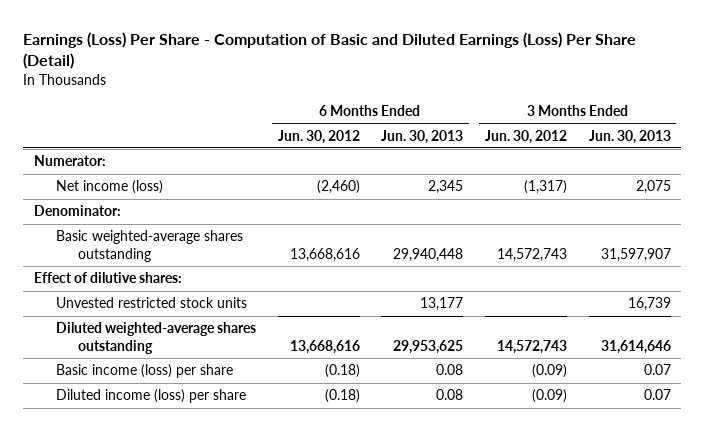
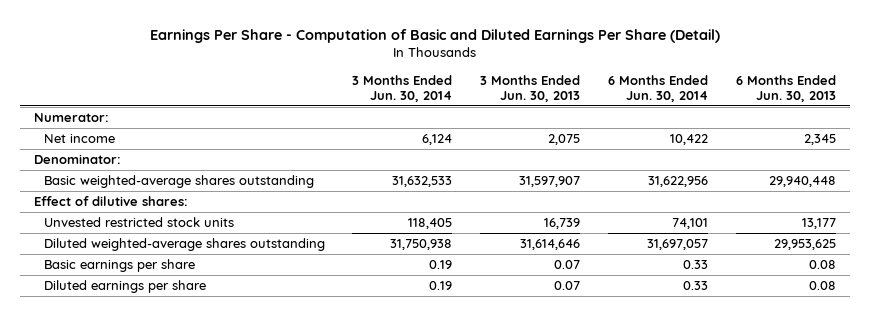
[23,31,637,70] Earnings (Loss) Per Share - Computation of Basic and Diluted Earnings (Loss) Per Share (Detail) -> [149,28,720,43] Earnings Per Share - Computation of Basic and Diluted Earnings Per Share (Detail)
[277,129,360,144] Jun. 30, 2012 -> none
[484,129,567,144] Jun. 30, 2012 -> none
none -> [352,74,453,103] 3 Months Ended Jun. 30, 2014
none -> [607,74,708,103] 6 Months Ended Jun. 30, 2014
[55,180,163,195] Net income (loss) -> [43,133,115,143] Net income
[55,364,233,379] Basic income (loss) per share -> [43,258,195,272] Basic earnings per share
[55,389,246,404] Diluted income (loss) per share -> [43,279,206,293] Diluted earnings per share

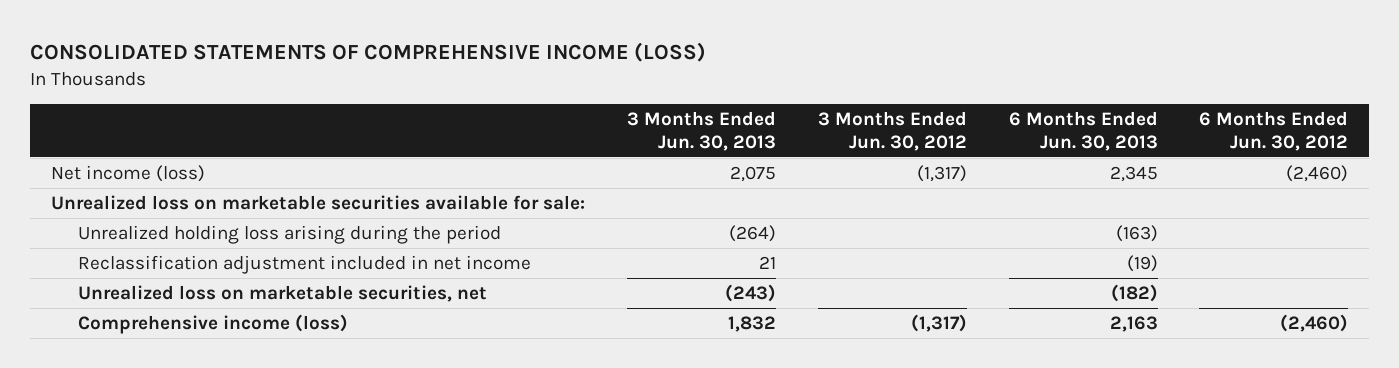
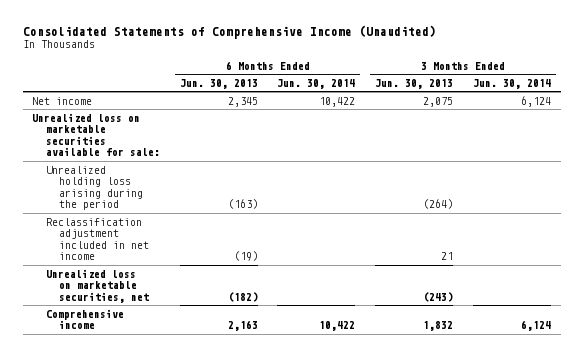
[30,42,707,63] CONSOLIDATED STATEMENTS OF COMPREHENSIVE INCOME (LOSS) -> [22,25,436,40] Consolidated Statements of Comprehensive Income (Unaudited)
[817,110,967,151] 3 Months Ended Jun. 30, 2012 -> none
[1199,110,1349,151] 6 Months Ended Jun. 30, 2012 -> none
none -> [277,78,356,89] Jun. 30, 2014
none -> [472,78,551,89] Jun. 30, 2014
[50,165,205,183] Net income (loss) -> [32,96,93,105] Net income
[77,314,348,335] Comprehensive income (loss) -> [45,308,124,330] Comprehensive income

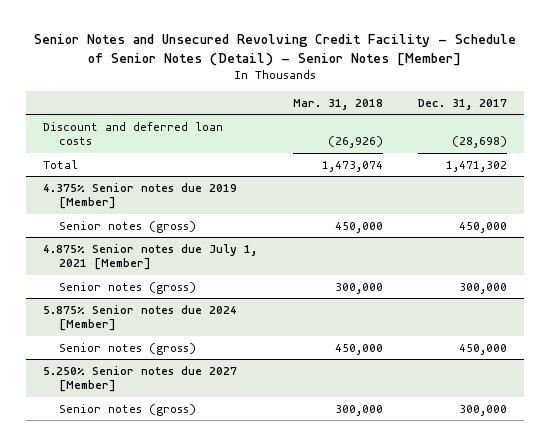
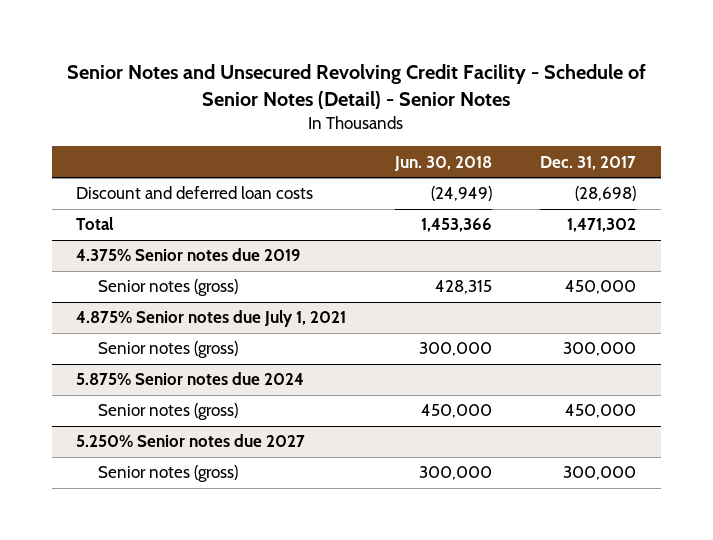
[34,34,517,67] Senior Notes and Unsecured Revolving Credit Facility - Schedule of Senior Notes (Detail) - Senior Notes [Member] -> [67,63,647,109] Senior Notes and Unsecured Revolving Credit Facility - Schedule of Senior Notes (Detail) - Senior Notes
[292,99,383,111] Mar. 31, 2018 -> none
none -> [393,155,492,171] Jun. 30, 2018
[43,182,238,210] 4.375% Senior notes due 2019 [Member] -> [76,248,302,262] 4.375% Senior notes due 2019
[43,243,258,271] 4.875% Senior notes due July 1, 2021 [Member] -> [76,310,347,328] 4.875% Senior notes due July 1, 2021
[43,304,238,332] 5.875% Senior notes due 2024 [Member] -> [76,372,305,386] 5.875% Senior notes due 2024
[43,365,238,393] 5.250% Senior notes due 2027 [Member] -> [76,434,306,448] 5.250% Senior notes due 2027

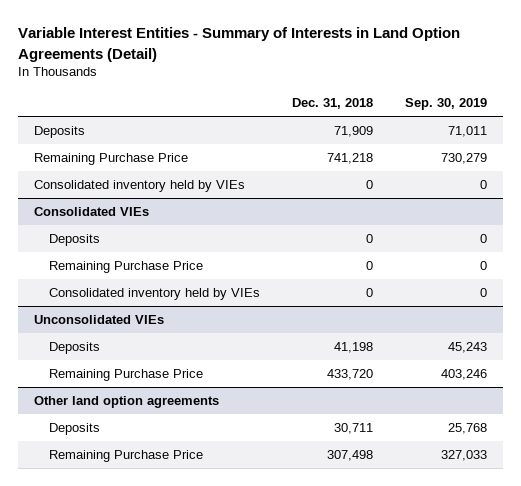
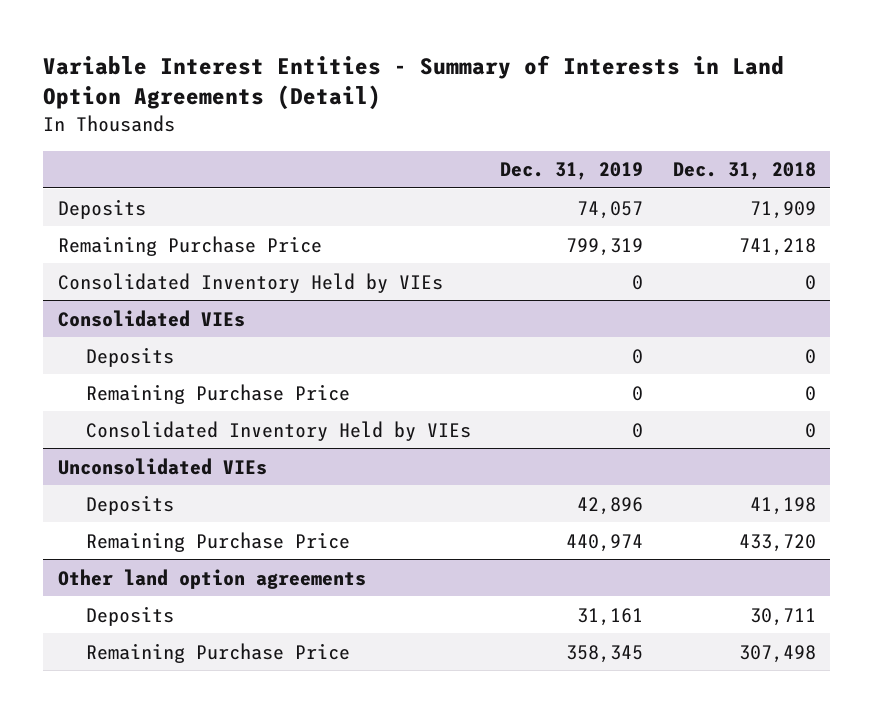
[404,98,487,111] Sep. 30, 2019 -> none
none -> [500,162,644,181] Dec. 31, 2019
[33,179,245,192] Consolidated inventory held by VIEs -> [57,272,443,293] Consolidated Inventory Held by VIEs
[49,287,261,300] Consolidated inventory held by VIEs -> [85,420,471,441] Consolidated Inventory Held by VIEs

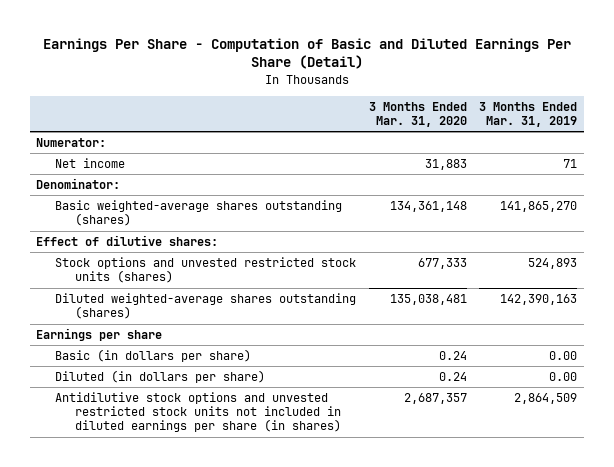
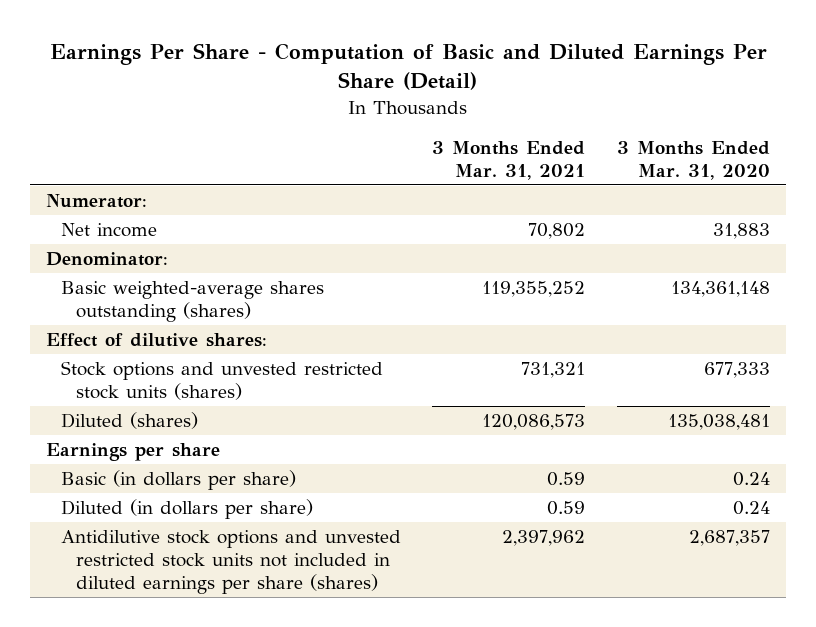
[479,101,578,127] 3 Months Ended Mar. 31, 2019 -> none
none -> [432,140,586,180] 3 Months Ended Mar. 31, 2021
[55,293,357,320] Diluted weighted-average shares outstanding (shares) -> [60,412,198,430] Diluted (shares)
[55,392,341,433] Antidilutive stock options and unvested restricted stock units not included in diluted earnings per share (in shares) -> [60,530,401,594] Antidilutive stock options and unvested restricted stock units not included in diluted earnings per share (shares)

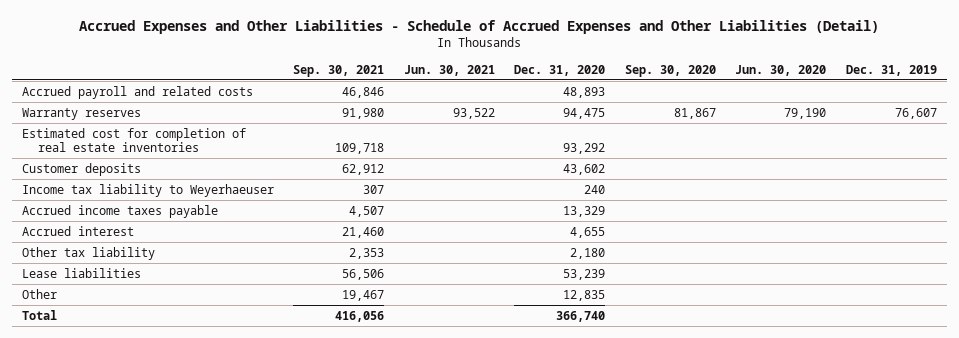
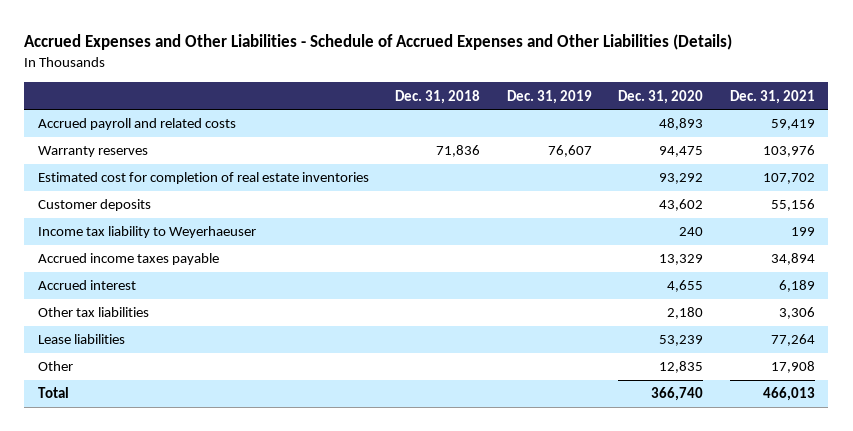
[79,19,880,34] Accrued Expenses and Other Liabilities - Schedule of Accrued Expenses and Other Liabilities (Detail) -> [24,34,733,51] Accrued Expenses and Other Liabilities - Schedule of Accrued Expenses and Other Liabilities (Details)
[293,64,385,77] Sep. 30, 2021 -> none
[403,64,495,76] Jun. 30, 2021 -> none
[624,64,716,77] Sep. 30, 2020 -> none
[735,64,827,76] Jun. 30, 2020 -> none
none -> [395,89,481,104] Dec. 31, 2018
none -> [729,89,815,104] Dec. 31, 2021
[21,246,155,260] Other tax liability -> [37,307,149,318] Other tax liabilities

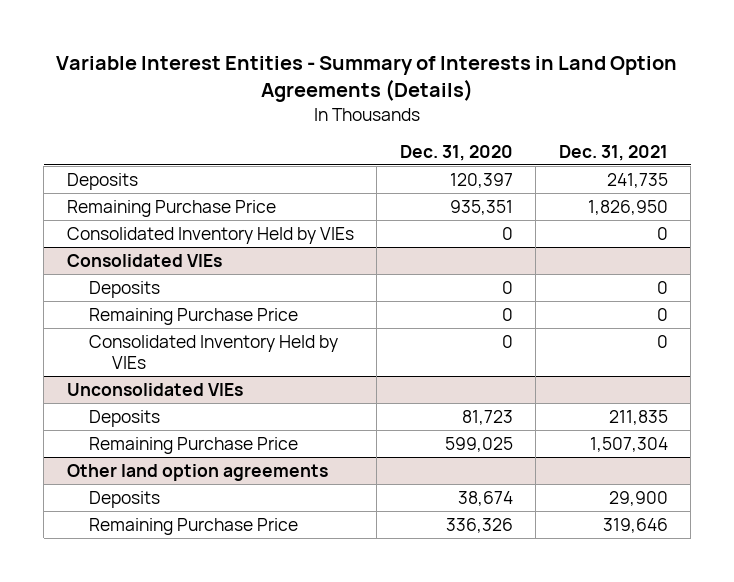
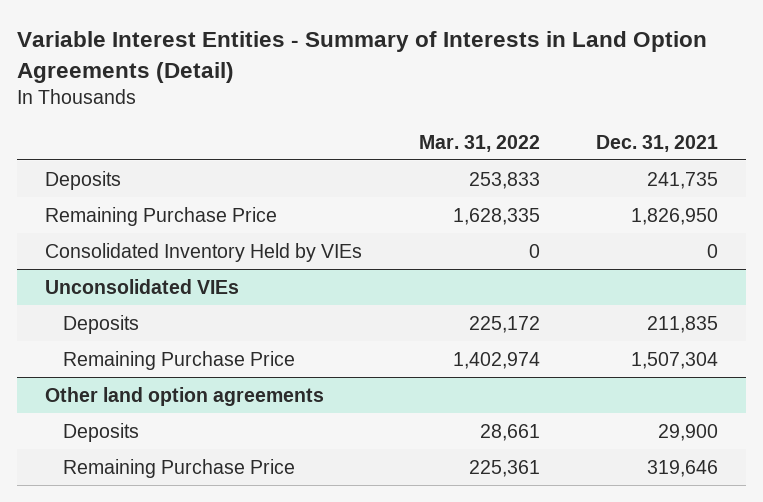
[56,56,678,103] Variable Interest Entities - Summary of Interests in Land Option Agreements (Details) -> [16,31,707,83] Variable Interest Entities - Summary of Interests in Land Option Agreements (Detail)
[399,144,513,161] Dec. 31, 2020 -> none
none -> [418,134,540,152] Mar. 31, 2022
[66,253,222,267] Consolidated VIEs -> none
[89,280,161,298] Deposits -> none
[89,307,299,325] Remaining Purchase Price -> none
[89,334,339,369] Consolidated Inventory Held by VIEs -> none

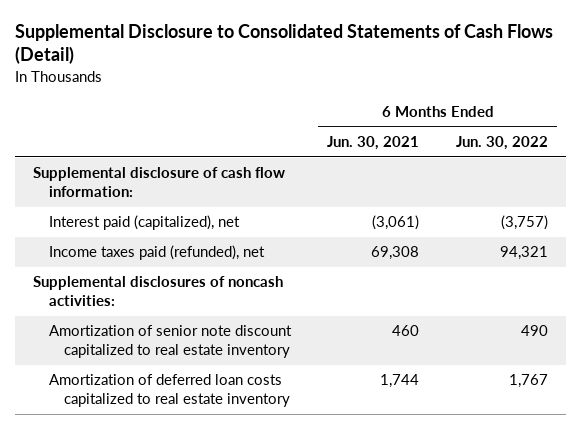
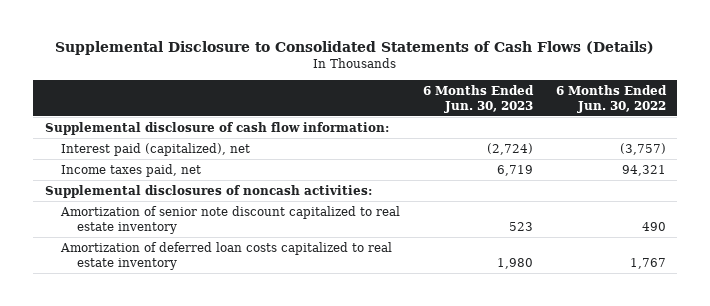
[14,23,553,65] Supplemental Disclosure to Consolidated Statements of Cash Flows (Detail) -> [55,40,655,55] Supplemental Disclosure to Consolidated Statements of Cash Flows (Details)
[327,136,420,151] Jun. 30, 2021 -> none
none -> [422,84,534,113] 6 Months Ended Jun. 30, 2023
[48,245,265,261] Income taxes paid (refunded), net -> [60,163,201,177] Income taxes paid, net

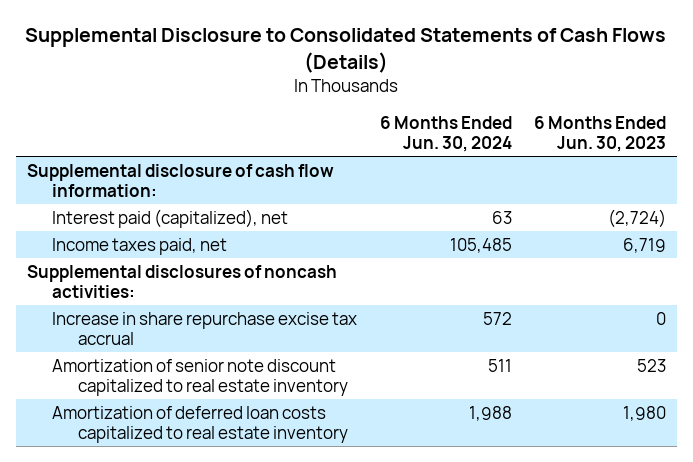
[555,84,667,113] 6 Months Ended Jun. 30, 2022 -> none
none -> [379,115,512,153] 6 Months Ended Jun. 30, 2024
none -> [52,311,358,345] Increase in share repurchase excise tax accrual

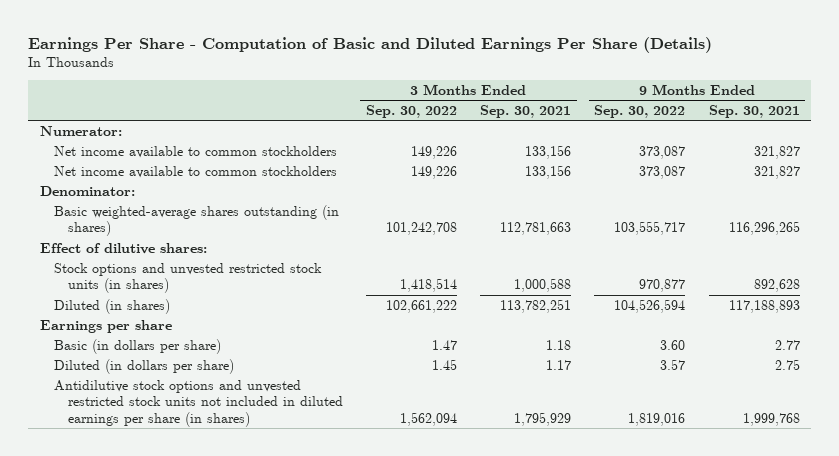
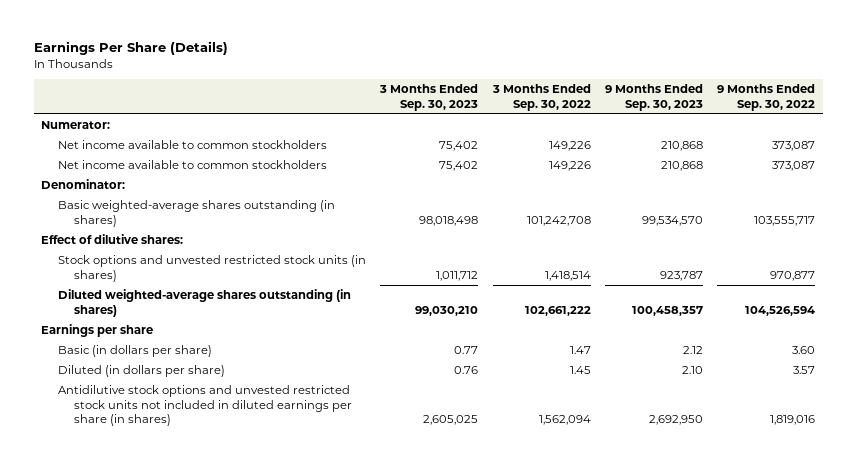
[27,36,712,53] Earnings Per Share - Computation of Basic and Diluted Earnings Per Share (Details) -> [34,40,229,55] Earnings Per Share (Details)
[480,104,572,118] Sep. 30, 2021 -> none
[708,104,800,118] Sep. 30, 2021 -> none
none -> [379,84,479,111] 3 Months Ended Sep. 30, 2023
none -> [604,84,703,111] 9 Months Ended Sep. 30, 2023
[53,298,170,314] Diluted (in shares) -> [57,289,351,317] Diluted weighted-average shares outstanding (in shares)

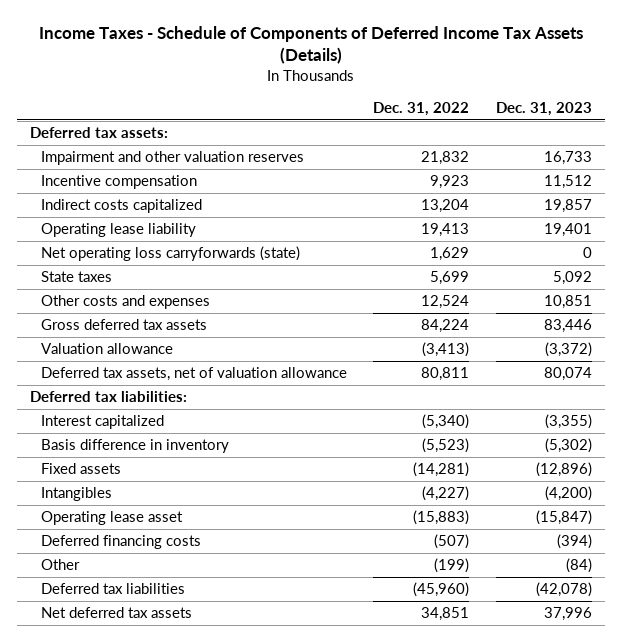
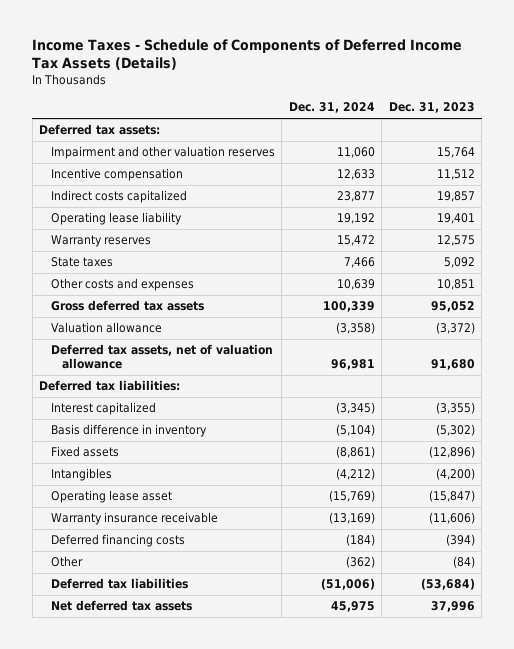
[373,101,470,116] Dec. 31, 2022 -> none
none -> [288,102,375,114] Dec. 31, 2024
[543,151,592,166] 16,733 -> [436,147,475,159] 15,764
[40,246,300,262] Net operating loss carryforwards (state) -> none
none -> [50,235,151,248] Warranty reserves
[543,319,592,334] 83,446 -> [430,301,475,313] 95,052
[543,367,592,382] 80,074 -> [430,358,475,370] 91,680
none -> [50,512,218,526] Warranty insurance receivable
[535,582,592,598] (42,078) -> [420,578,475,591] (53,684)

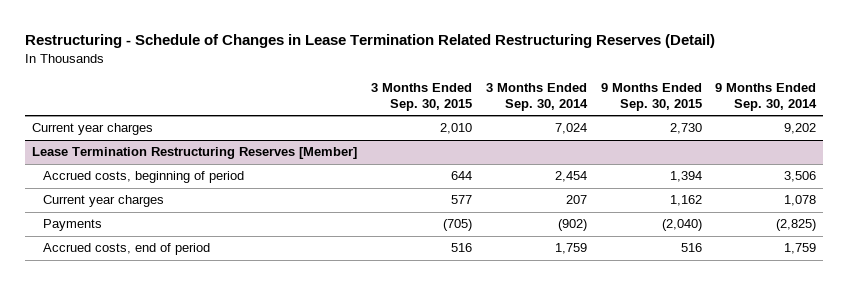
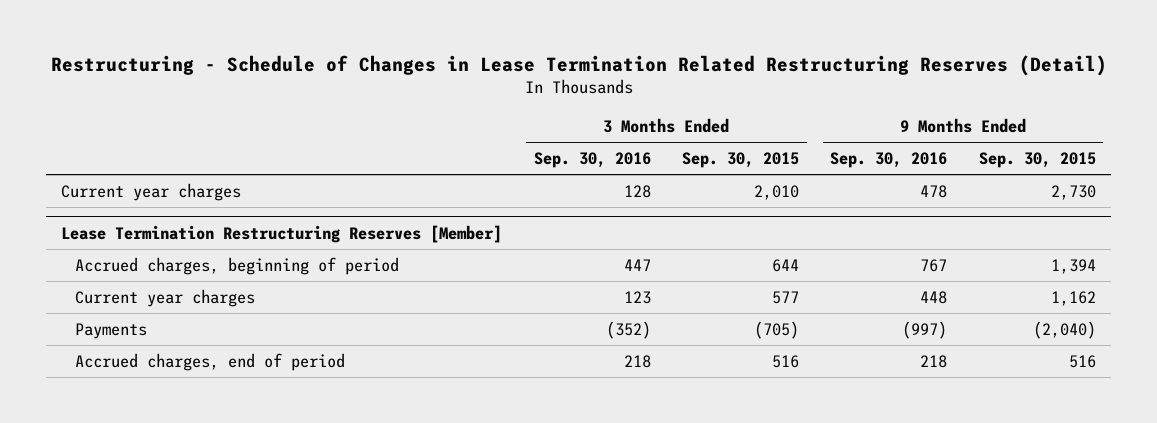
[485,83,588,111] 3 Months Ended Sep. 30, 2014 -> none
[715,83,818,111] 9 Months Ended Sep. 30, 2014 -> none
none -> [533,152,651,169] Sep. 30, 2016
none -> [830,152,948,169] Sep. 30, 2016
[42,171,244,184] Accrued costs, beginning of period -> [75,256,400,275] Accrued charges, beginning of period
[42,243,210,256] Accrued costs, end of period -> [75,352,346,371] Accrued charges, end of period

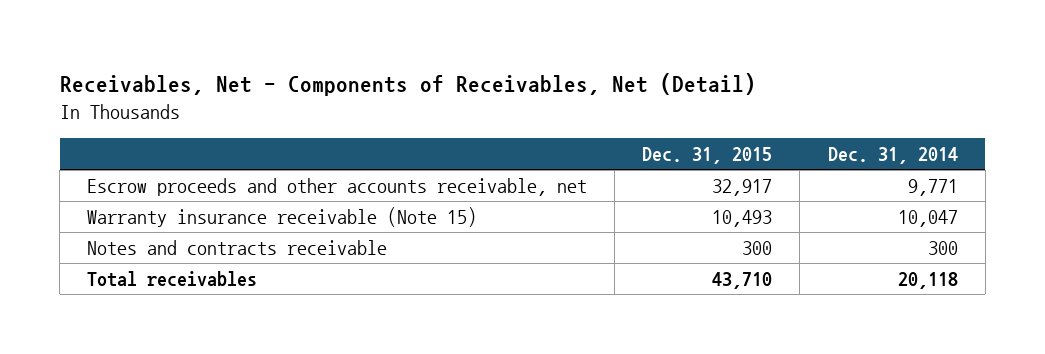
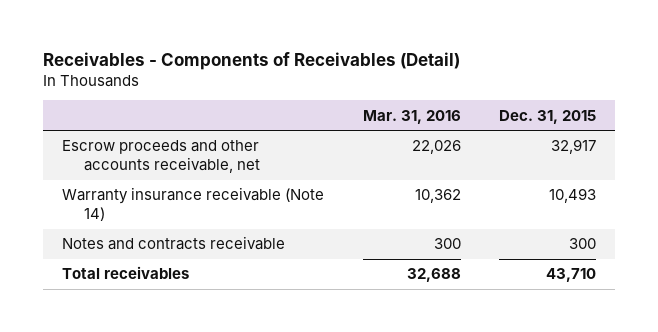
[59,72,756,96] Receivables, Net - Components of Receivables, Net (Detail) -> [42,51,460,70] Receivables - Components of Receivables (Detail)
[827,146,958,164] Dec. 31, 2014 -> none
none -> [362,109,461,124] Mar. 31, 2016
[87,207,478,228] Warranty insurance receivable (Note 15) -> [62,187,325,222] Warranty insurance receivable (Note 14)

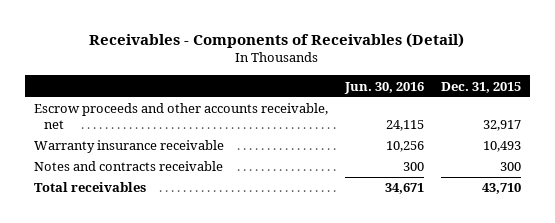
[362,109,461,124] Mar. 31, 2016 -> none
none -> [343,81,424,94] Jun. 30, 2016
[62,187,325,222] Warranty insurance receivable (Note 14) -> [33,140,224,154] Warranty insurance receivable

